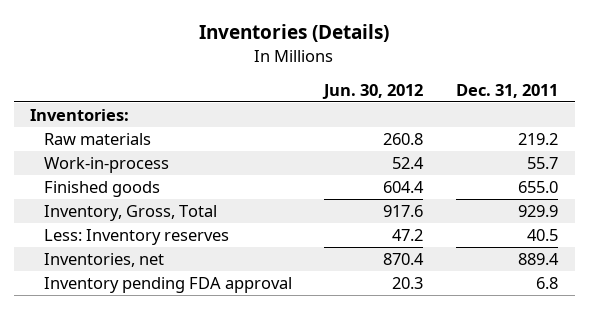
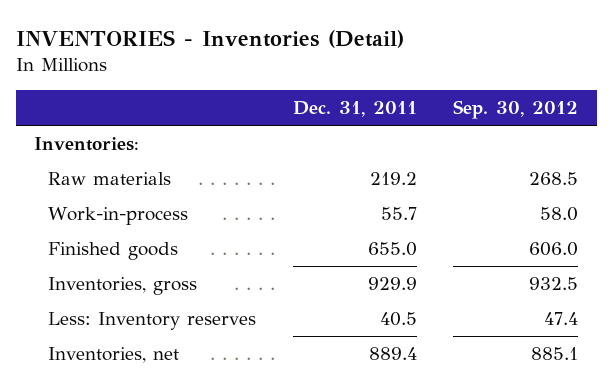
[199,24,390,43] Inventories (Details) -> [16,29,405,48] INVENTORIES - Inventories (Detail)
[322,83,424,99] Jun. 30, 2012 -> none
none -> [453,100,579,120] Sep. 30, 2012
[43,204,217,221] Inventory, Gross, Total -> [48,276,198,295] Inventories, gross
[43,276,292,293] Inventory pending FDA approval -> none

